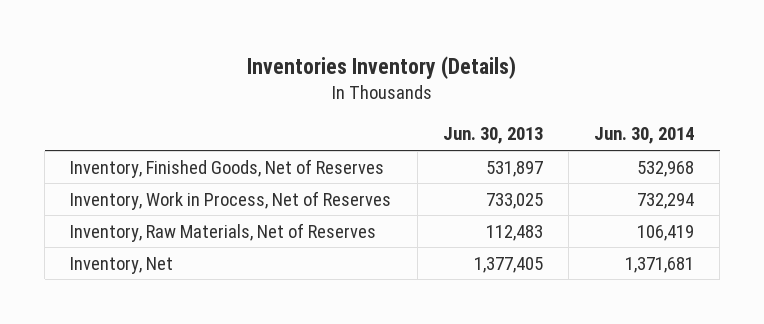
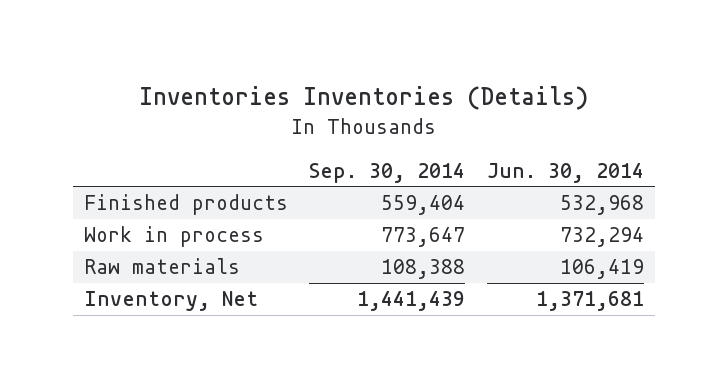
[247,55,517,79] Inventories Inventory (Details) -> [138,86,588,111] Inventories Inventories (Details)
[442,127,543,145] Jun. 30, 2013 -> none
none -> [309,162,466,183] Sep. 30, 2014
[70,158,385,178] Inventory, Finished Goods, Net of Reserves -> [83,194,288,216] Finished products
[70,190,392,210] Inventory, Work in Process, Net of Reserves -> [83,226,264,248] Work in process
[70,222,377,242] Inventory, Raw Materials, Net of Reserves -> [83,258,240,275] Raw materials

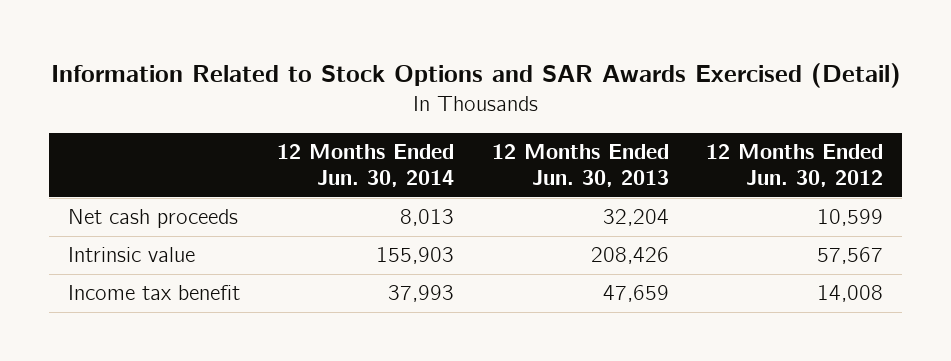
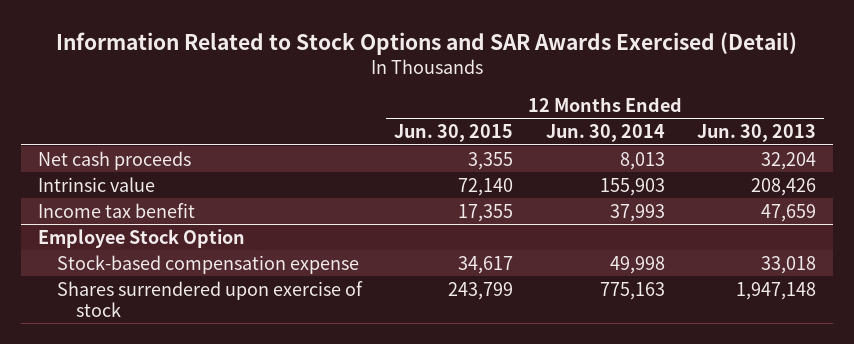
[706,143,884,188] 12 Months Ended Jun. 30, 2012 -> none
none -> [394,124,514,143] Jun. 30, 2015
none -> [37,228,245,248] Employee Stock Option
none -> [56,254,359,274] Stock-based compensation expense
none -> [56,280,363,317] Shares surrendered upon exercise of stock

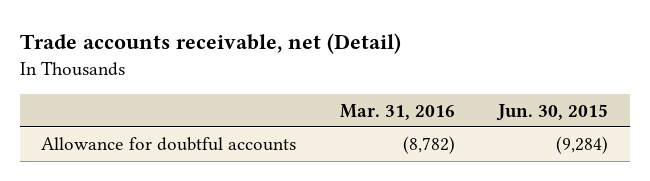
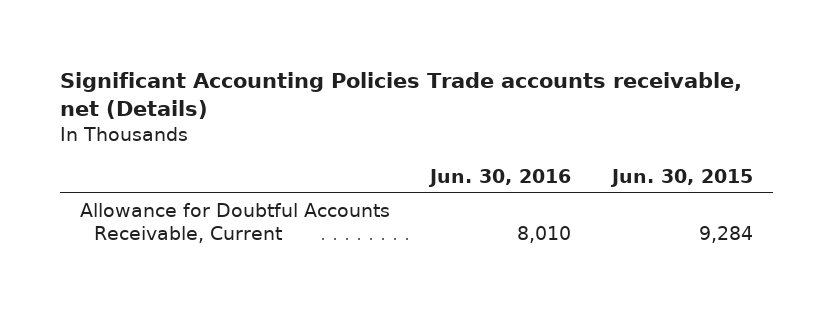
[19,33,401,55] Trade accounts receivable, net (Detail) -> [59,71,742,120] Significant Accounting Policies Trade accounts receivable, net (Details)
[339,103,455,120] Mar. 31, 2016 -> none
none -> [428,168,572,187] Jun. 30, 2016
[41,137,297,152] Allowance for doubtful accounts -> [79,203,390,244] Allowance for Doubtful Accounts Receivable, Current
[556,136,609,155] (9,284) -> [698,226,753,244] 9,284

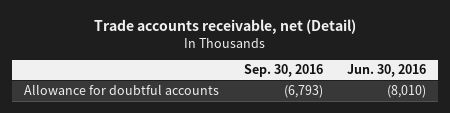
[59,71,742,120] Significant Accounting Policies Trade accounts receivable, net (Details) -> [94,19,357,35] Trade accounts receivable, net (Detail)
[609,168,753,187] Jun. 30, 2015 -> none
none -> [243,64,323,78] Sep. 30, 2016
[79,203,390,244] Allowance for Doubtful Accounts Receivable, Current -> [24,84,220,96] Allowance for doubtful accounts
[517,226,572,244] 8,010 -> [387,85,427,99] (8,010)

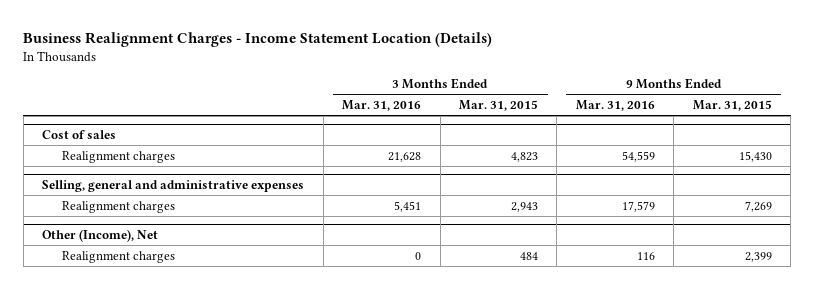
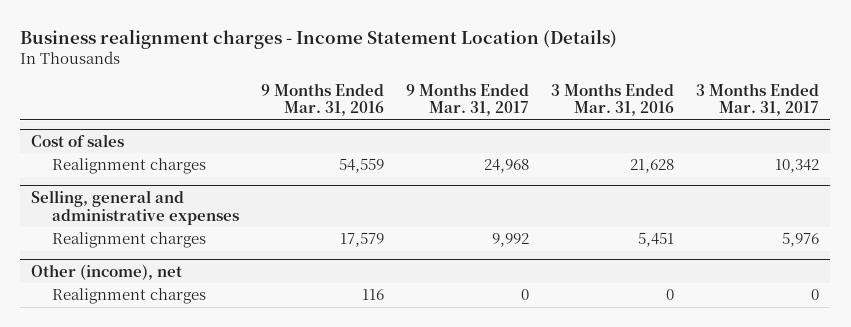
[23,32,493,48] Business Realignment Charges - Income Statement Location (Details) -> [20,28,618,49] Business realignment charges - Income Statement Location (Details)
[459,100,539,112] Mar. 31, 2015 -> none
[692,100,772,112] Mar. 31, 2015 -> none
none -> [406,82,530,117] 9 Months Ended Mar. 31, 2017
none -> [696,82,820,117] 3 Months Ended Mar. 31, 2017
[42,228,159,242] Other (Income), Net -> [31,263,183,280] Other (income), net

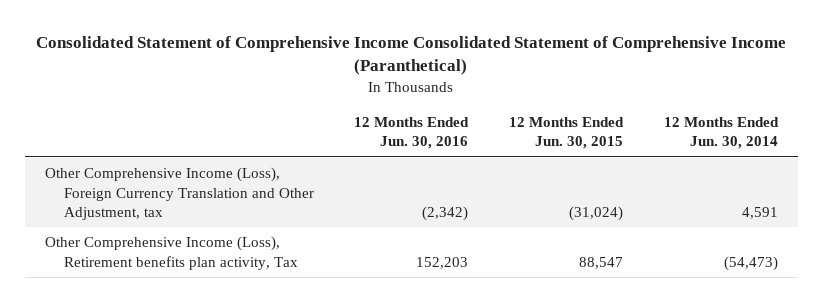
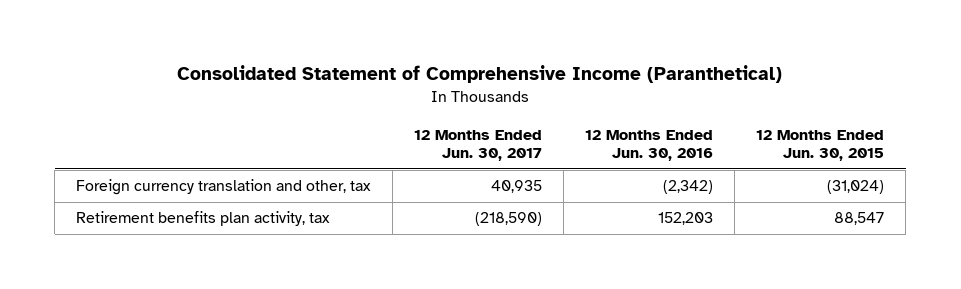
[36,36,787,76] Consolidated Statement of Comprehensive Income Consolidated Statement of Comprehensive Income (Paranthetical) -> [177,64,783,83] Consolidated Statement of Comprehensive Income (Paranthetical)
[663,116,779,150] 12 Months Ended Jun. 30, 2014 -> none
none -> [413,129,542,162] 12 Months Ended Jun. 30, 2017
[45,167,314,220] Other Comprehensive Income (Loss), Foreign Currency Translation and Other Adjustment, tax -> [76,179,372,196] Foreign currency translation and other, tax
[45,236,298,270] Other Comprehensive Income (Loss), Retirement benefits plan activity, Tax -> [76,211,331,227] Retirement benefits plan activity, tax

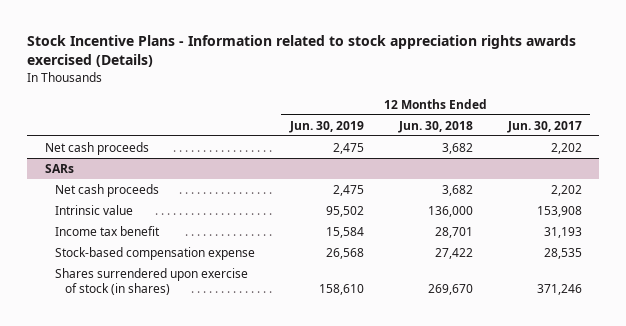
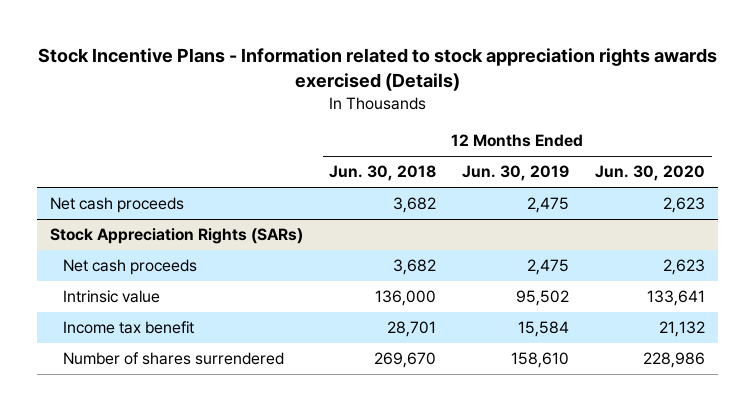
[506,120,582,133] Jun. 30, 2017 -> none
none -> [595,165,706,182] Jun. 30, 2020
[44,163,74,173] SARs -> [50,228,304,245] Stock Appreciation Rights (SARs)
[54,246,255,260] Stock-based compensation expense -> none
[54,267,248,296] Shares surrendered upon exercise of stock (in shares) -> [63,352,285,366] Number of shares surrendered

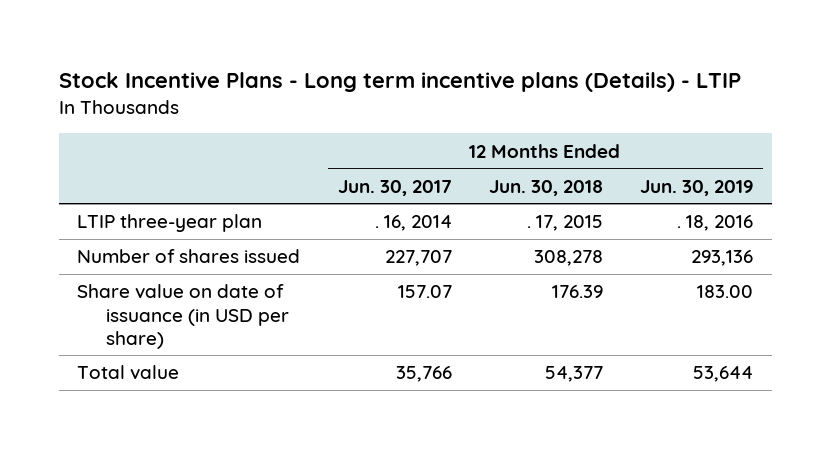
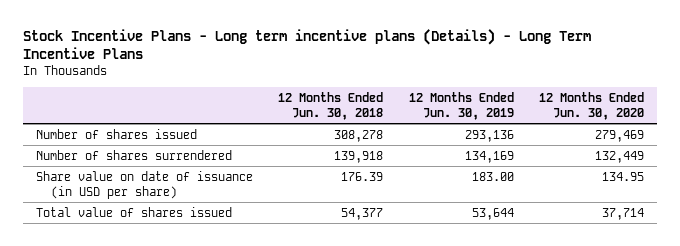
[58,72,741,93] Stock Incentive Plans - Long term incentive plans (Details) - LTIP -> [22,29,591,60] Stock Incentive Plans - Long term incentive plans (Details) - Long Term Incentive Plans
[337,179,452,196] Jun. 30, 2017 -> none
none -> [539,91,645,120] 12 Months Ended Jun. 30, 2020
[77,214,263,233] LTIP three-year plan -> none
none -> [35,149,232,160] Number of shares surrendered
[77,365,180,381] Total value -> [35,206,232,217] Total value of shares issued

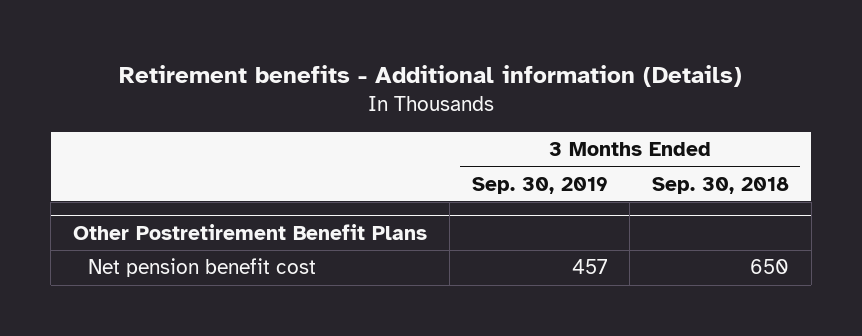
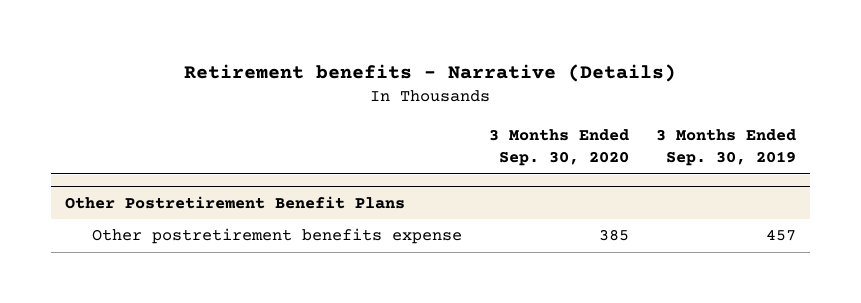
[119,64,743,87] Retirement benefits - Additional information (Details) -> [184,64,677,83] Retirement benefits - Narrative (Details)
[652,176,790,194] Sep. 30, 2018 -> none
none -> [488,128,629,167] 3 Months Ended Sep. 30, 2020
[88,258,317,278] Net pension benefit cost -> [91,228,462,245] Other postretirement benefits expense

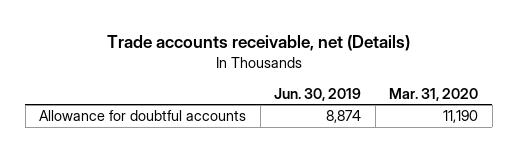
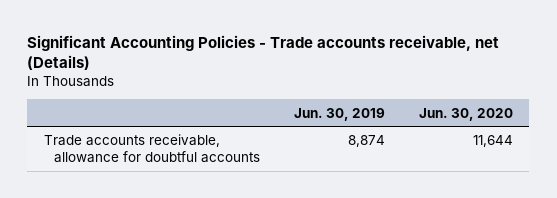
[106,35,410,52] Trade accounts receivable, net (Details) -> [27,34,500,71] Significant Accounting Policies - Trade accounts receivable, net (Details)
[389,87,479,101] Mar. 31, 2020 -> none
none -> [418,107,513,121] Jun. 30, 2020
[39,110,247,122] Allowance for doubtful accounts -> [44,134,260,164] Trade accounts receivable, allowance for doubtful accounts

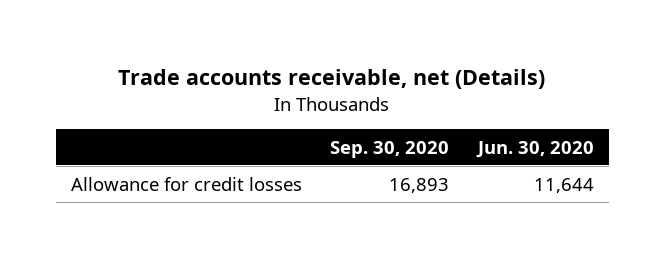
[27,34,500,71] Significant Accounting Policies - Trade accounts receivable, net (Details) -> [118,69,546,90] Trade accounts receivable, net (Details)
[293,107,385,121] Jun. 30, 2019 -> none
none -> [330,140,450,158] Sep. 30, 2020
[44,134,260,164] Trade accounts receivable, allowance for doubtful accounts -> [70,176,302,191] Allowance for credit losses

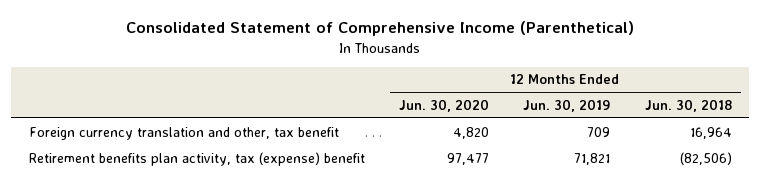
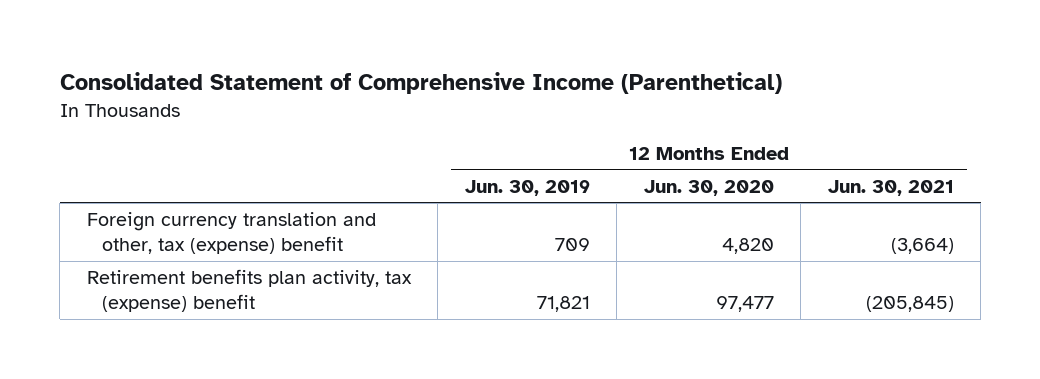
[644,98,732,112] Jun. 30, 2018 -> none
none -> [827,179,954,196] Jun. 30, 2021
[28,126,339,140] Foreign currency translation and other, tax benefit -> [86,212,376,254] Foreign currency translation and other, tax (expense) benefit

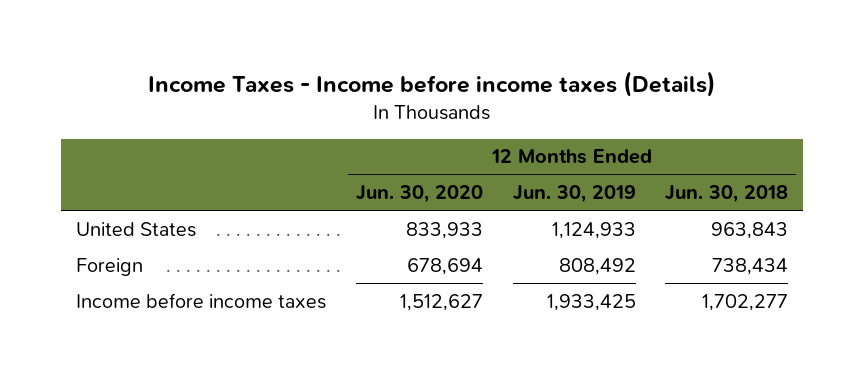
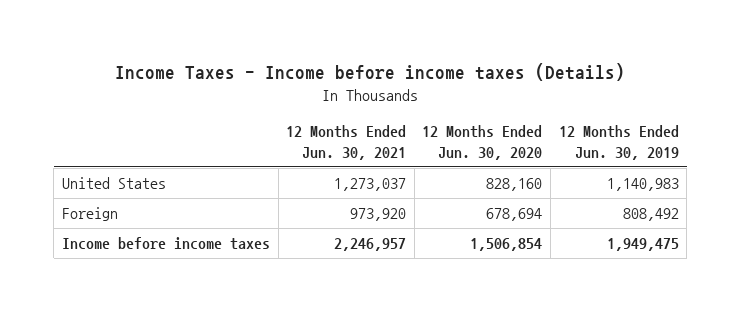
[665,184,789,203] Jun. 30, 2018 -> none
none -> [286,125,407,160] 12 Months Ended Jun. 30, 2021
[405,221,483,239] 833,933 -> [486,178,543,192] 828,160
[551,221,636,239] 1,124,933 -> [606,178,679,192] 1,140,983
[399,293,483,311] 1,512,627 -> [470,238,543,252] 1,506,854
[546,293,636,311] 1,933,425 -> [606,238,679,252] 1,949,475

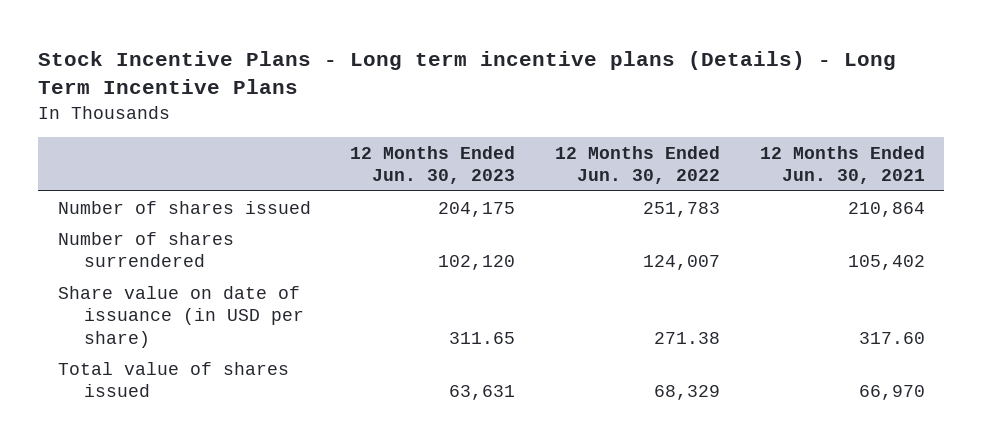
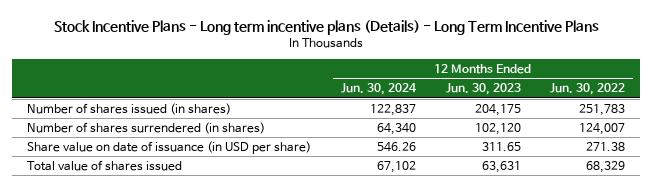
[759,145,925,185] 12 Months Ended Jun. 30, 2021 -> none
none -> [340,83,417,96] Jun. 30, 2024
[57,200,311,214] Number of shares issued -> [26,103,231,116] Number of shares issued (in shares)
[57,231,234,268] Number of shares surrendered -> [26,122,265,135] Number of shares surrendered (in shares)

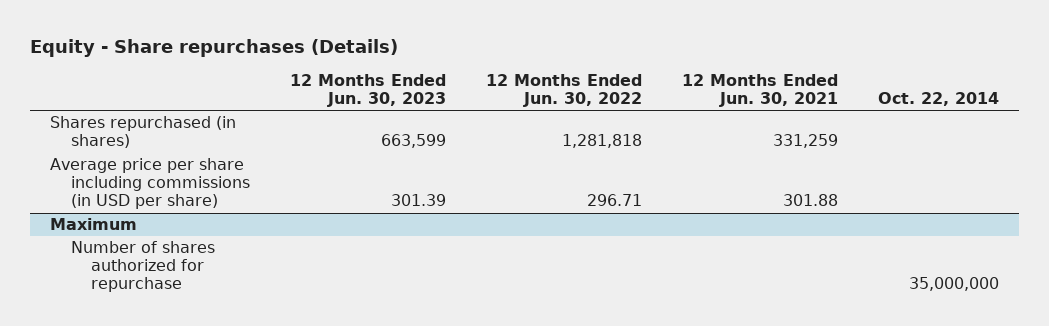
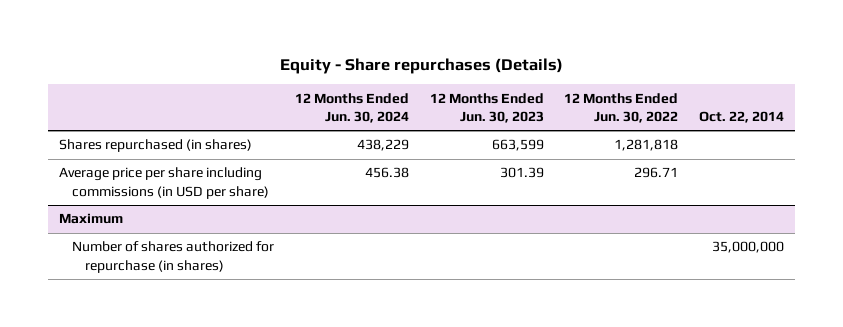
[682,74,839,108] 12 Months Ended Jun. 30, 2021 -> none
none -> [294,92,409,123] 12 Months Ended Jun. 30, 2024
[70,241,215,293] Number of shares authorized for repurchase -> [71,241,274,273] Number of shares authorized for repurchase (in shares)

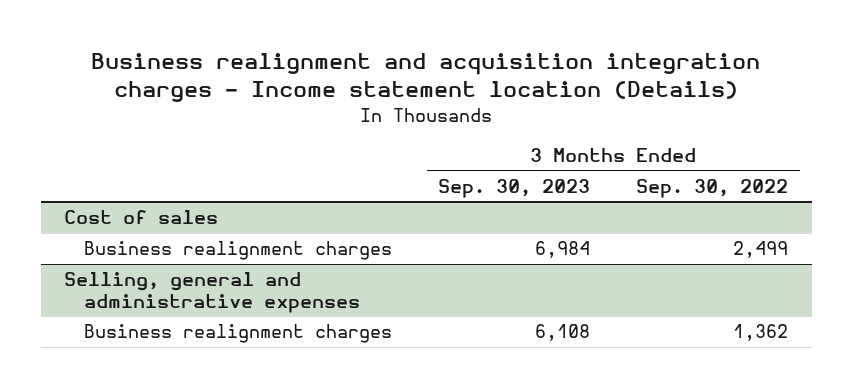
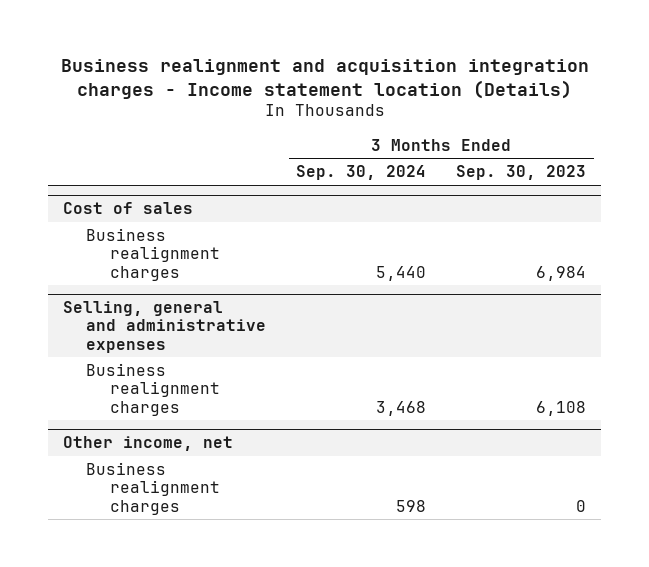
[636,178,789,198] Sep. 30, 2022 -> none
none -> [296,165,427,181] Sep. 30, 2024
none -> [62,436,233,452] Other income, net
none -> [86,462,220,515] Business realignment charges

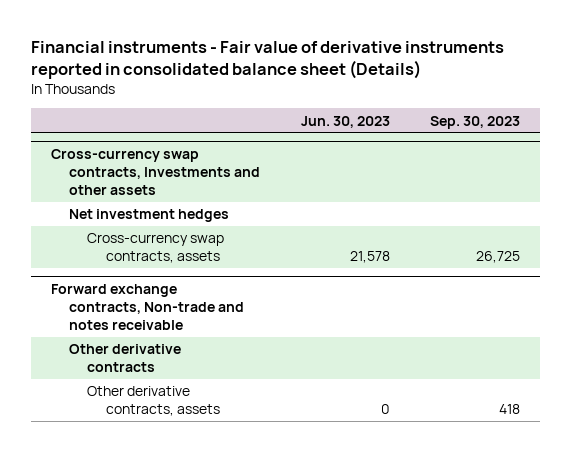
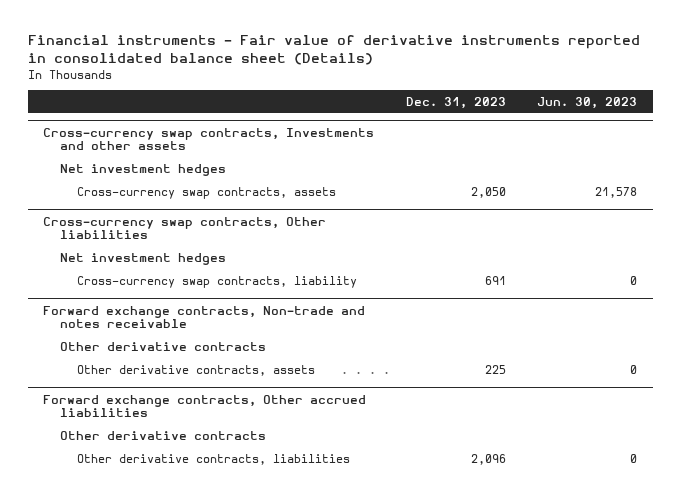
[429,115,520,129] Sep. 30, 2023 -> none
none -> [405,97,506,110] Dec. 31, 2023
none -> [43,216,327,240] Cross-currency swap contracts, Other liabilities
none -> [60,252,227,265] Net investment hedges
none -> [76,275,357,288] Cross-currency swap contracts, liability
none -> [43,394,367,418] Forward exchange contracts, Other accrued liabilities
none -> [60,430,267,440] Other derivative contracts
none -> [76,453,350,465] Other derivative contracts, liabilities

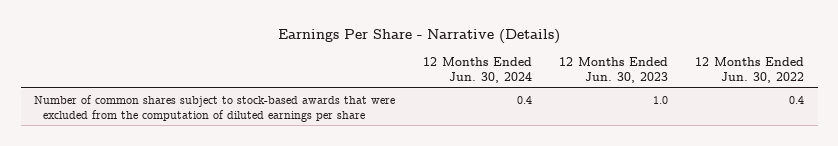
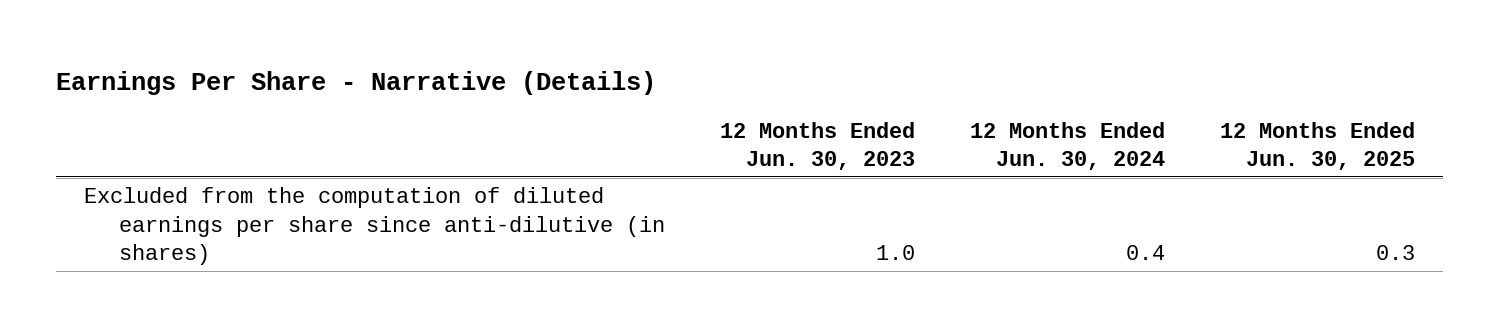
[695,57,805,83] 12 Months Ended Jun. 30, 2022 -> none
none -> [1220,121,1416,170] 12 Months Ended Jun. 30, 2025
[34,95,396,122] Number of common shares subject to stock-based awards that were excluded from the computation of diluted earnings per share -> [83,187,665,266] Excluded from the computation of diluted earnings per share since anti-dilutive (in shares)

